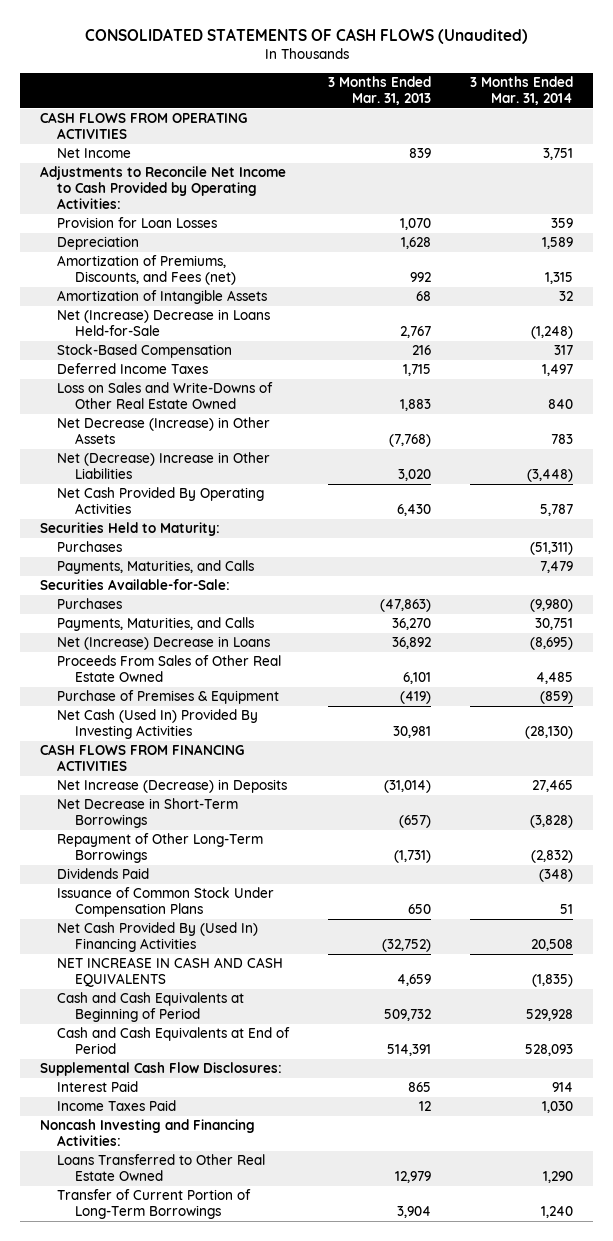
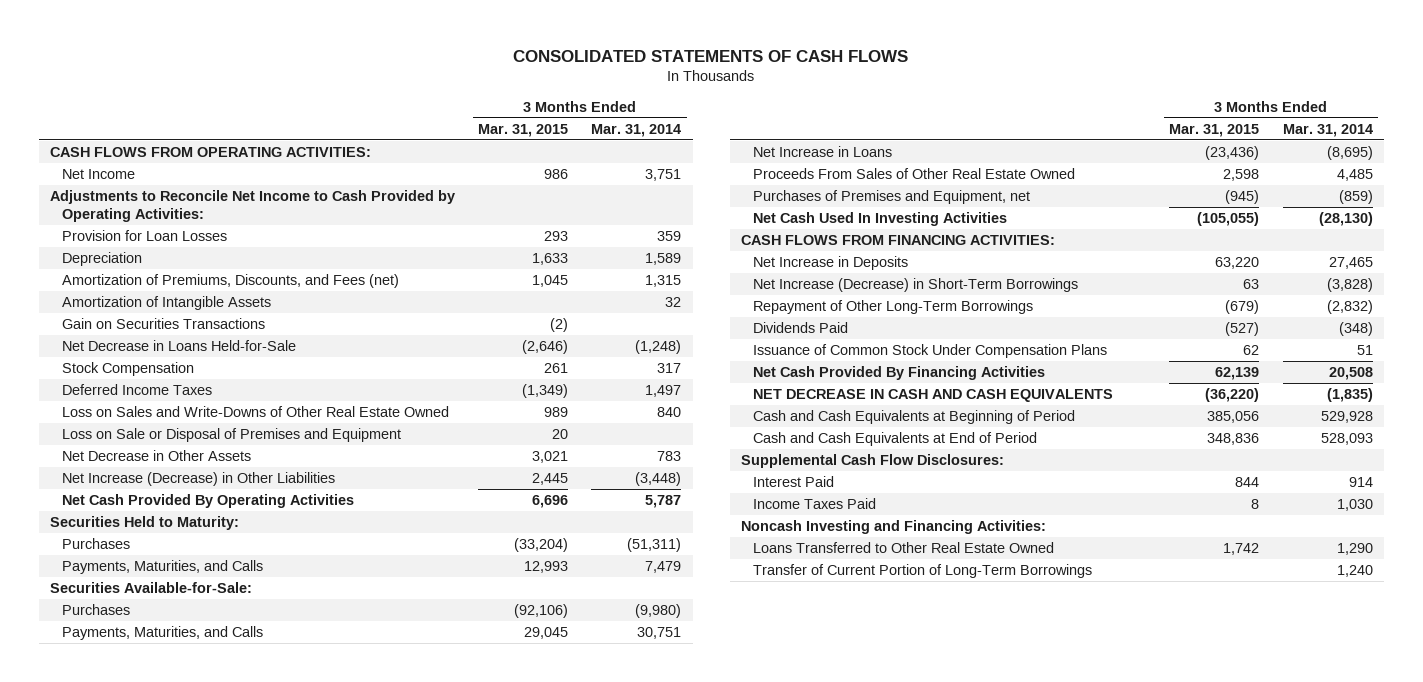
[84,28,528,45] CONSOLIDATED STATEMENTS OF CASH FLOWS (Unaudited) -> [513,49,909,62] CONSOLIDATED STATEMENTS OF CASH FLOWS
[328,75,432,105] 3 Months Ended Mar. 31, 2013 -> none
none -> [478,123,569,137] Mar. 31, 2015
[39,112,247,140] CASH FLOWS FROM OPERATING ACTIVITIES -> [50,146,372,157] CASH FLOWS FROM OPERATING ACTIVITIES:
none -> [61,317,265,329] Gain on Securities Transactions
[57,309,271,337] Net (Increase) Decrease in Loans Held-for-Sale -> [61,339,296,351] Net Decrease in Loans Held-for-Sale
[57,344,233,359] Stock-Based Compensation -> [61,361,194,376] Stock Compensation
none -> [61,427,401,442] Loss on Sale or Disposal of Premises and Equipment
[57,417,271,445] Net Decrease (Increase) in Other Assets -> [61,449,251,461] Net Decrease in Other Assets
[57,452,271,480] Net (Decrease) Increase in Other Liabilities -> [61,471,335,486] Net Increase (Decrease) in Other Liabilities
[57,636,271,651] Net (Increase) Decrease in Loans -> [752,145,892,157] Net Increase in Loans
[57,690,280,705] Purchase of Premises & Equipment -> [752,189,1030,204] Purchases of Premises and Equipment, net
[57,709,259,740] Net Cash (Used In) Provided By Investing Activities -> [752,211,1007,226] Net Cash Used In Investing Activities
[39,744,244,772] CASH FLOWS FROM FINANCING ACTIVITIES -> [741,234,1056,245] CASH FLOWS FROM FINANCING ACTIVITIES:
[57,779,288,794] Net Increase (Decrease) in Deposits -> [752,255,908,270] Net Increase in Deposits
[57,798,239,829] Net Decrease in Short-Term Borrowings -> [752,277,1078,292] Net Increase (Decrease) in Short-Term Borrowings
[57,922,259,953] Net Cash Provided By (Used In) Financing Activities -> [752,365,1045,380] Net Cash Provided By Financing Activities
[57,957,284,988] NET INCREASE IN CASH AND CASH EQUIVALENTS -> [752,388,1113,402] NET DECREASE IN CASH AND CASH EQUIVALENTS

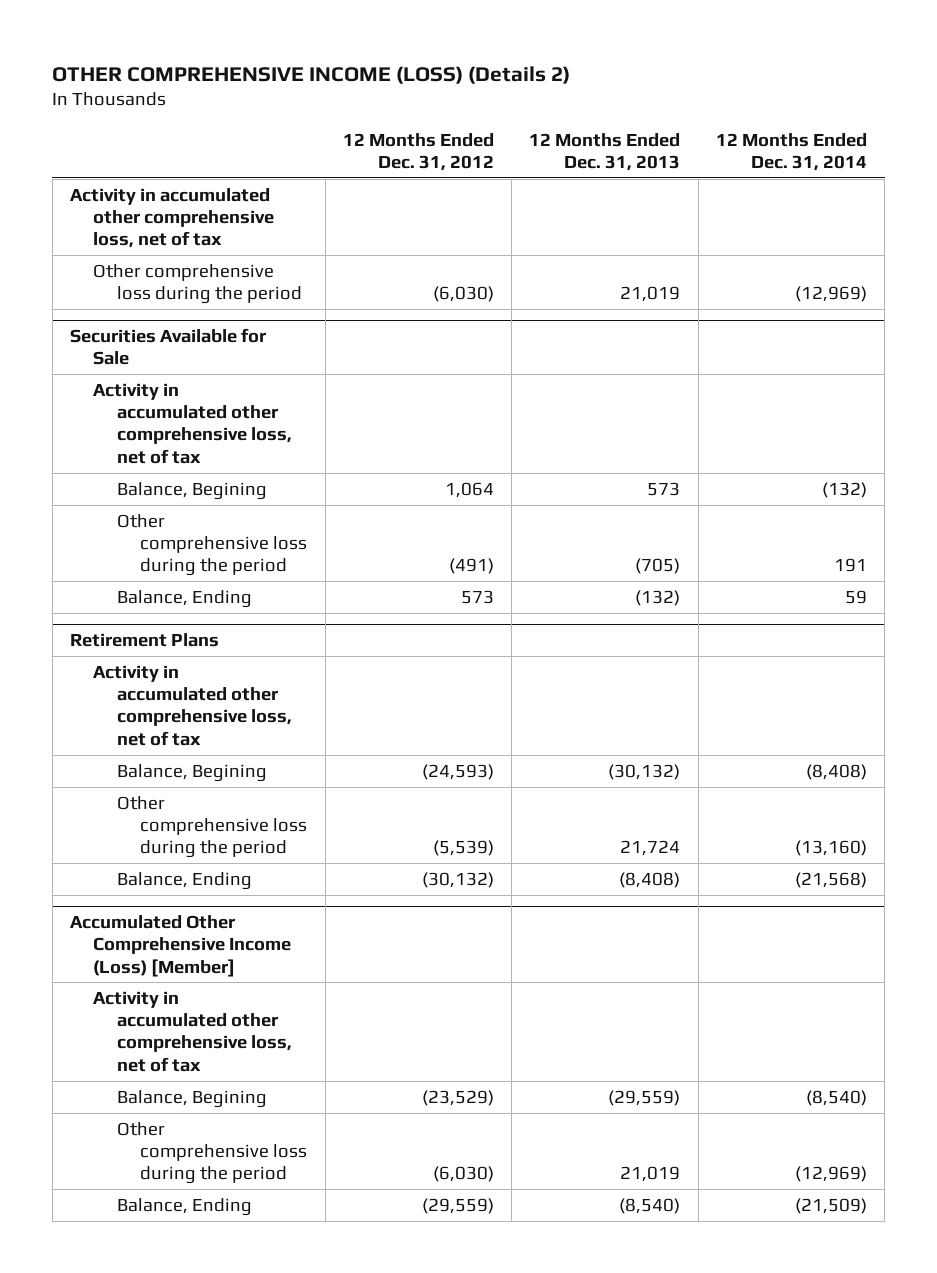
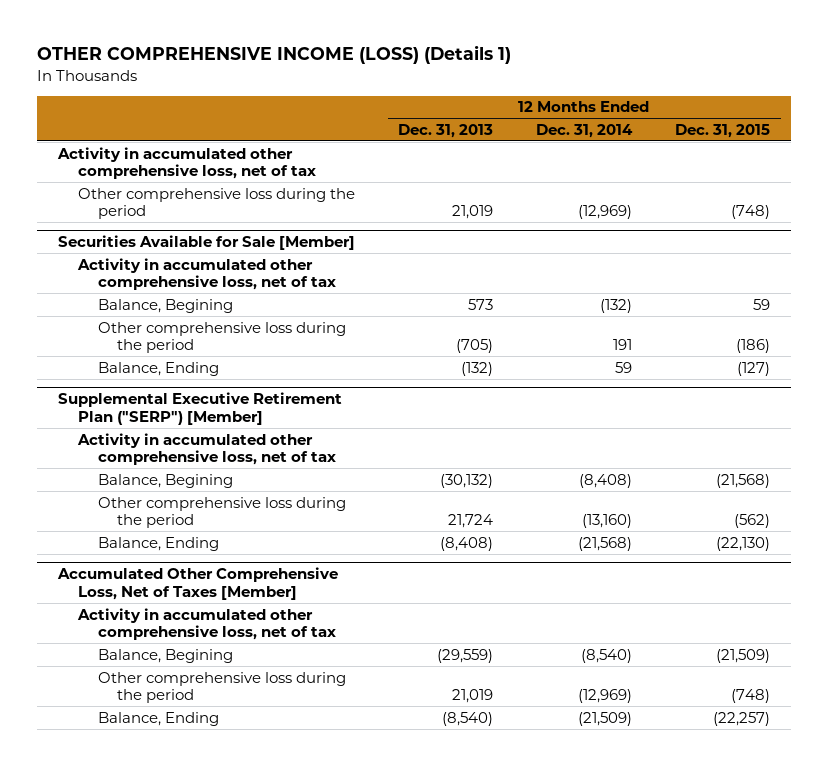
[52,65,571,84] OTHER COMPREHENSIVE INCOME (LOSS) (Details 2) -> [36,45,511,65] OTHER COMPREHENSIVE INCOME (LOSS) (Details 1)
[342,132,494,171] 12 Months Ended Dec. 31, 2012 -> none
none -> [674,123,770,138] Dec. 31, 2015
[69,327,267,366] Securities Available for Sale -> [58,235,356,251] Securities Available for Sale [Member]
[69,632,219,647] Retirement Plans -> [58,392,343,426] Supplemental Executive Retirement Plan ("SERP") [Member]
[69,914,292,977] Accumulated Other Comprehensive Income (Loss) [Member] -> [57,567,339,601] Accumulated Other Comprehensive Loss, Net of Taxes [Member]

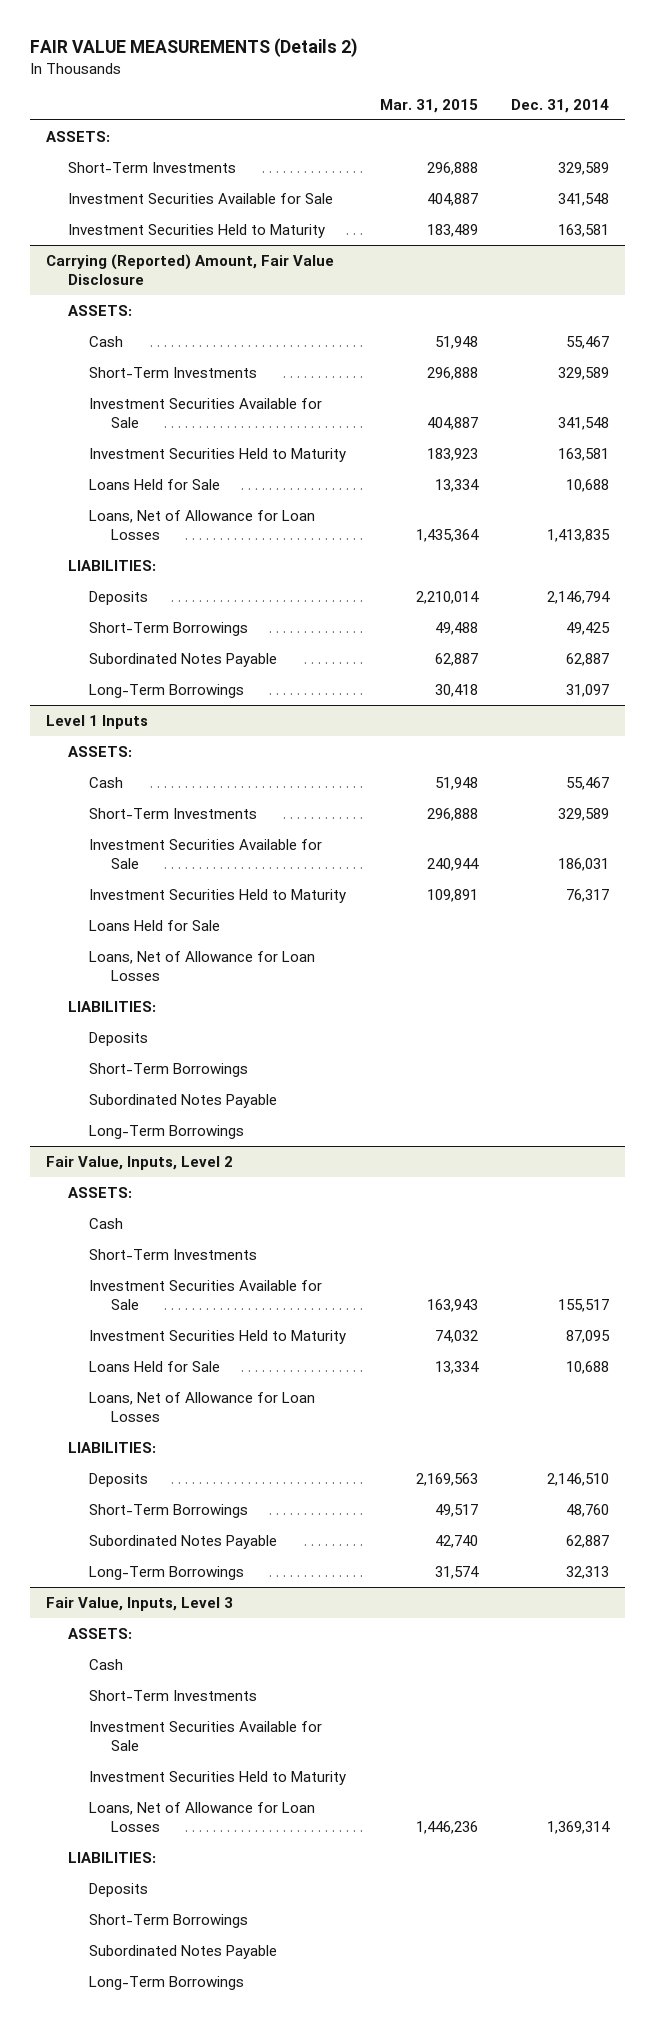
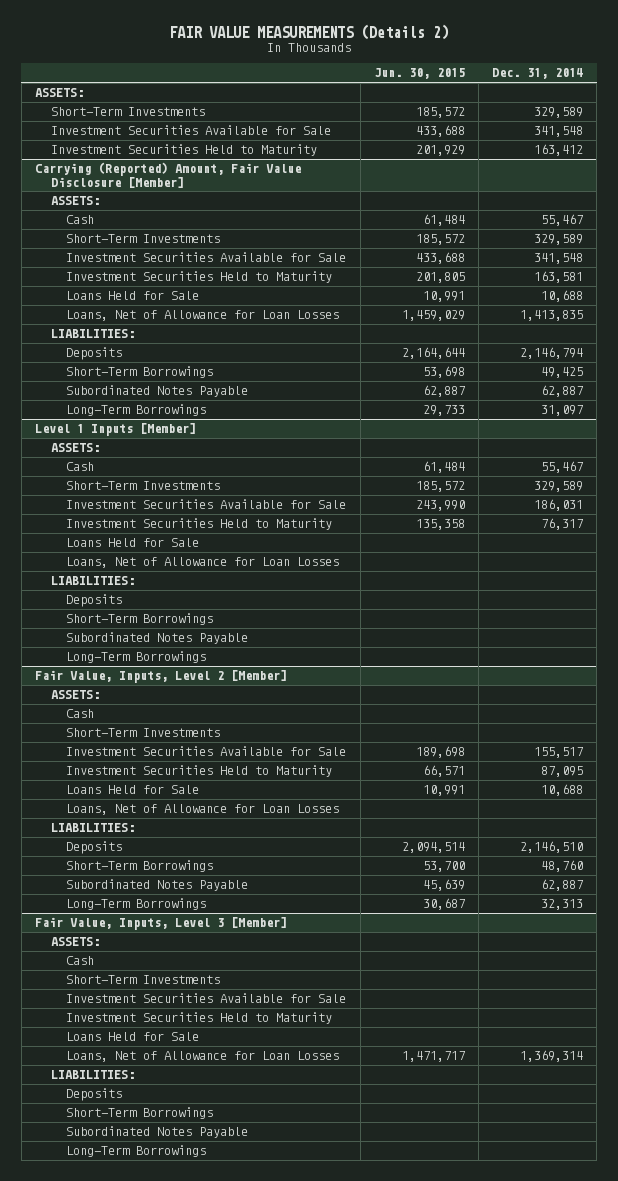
[379,98,478,113] Mar. 31, 2015 -> none
none -> [373,68,465,80] Jun. 30, 2015
[557,223,609,237] 163,581 -> [534,144,584,157] 163,412
[46,253,335,285] Carrying (Reported) Amount, Fair Value Disclosure -> [35,162,302,188] Carrying (Reported) Amount, Fair Value Disclosure [Member]
[46,714,149,729] Level 1 Inputs -> [35,423,197,437] Level 1 Inputs [Member]
[46,1155,234,1170] Fair Value, Inputs, Level 2 -> [35,670,288,684] Fair Value, Inputs, Level 2 [Member]
[46,1596,234,1611] Fair Value, Inputs, Level 3 -> [35,917,288,931] Fair Value, Inputs, Level 3 [Member]
none -> [66,1032,200,1042] Loans Held for Sale

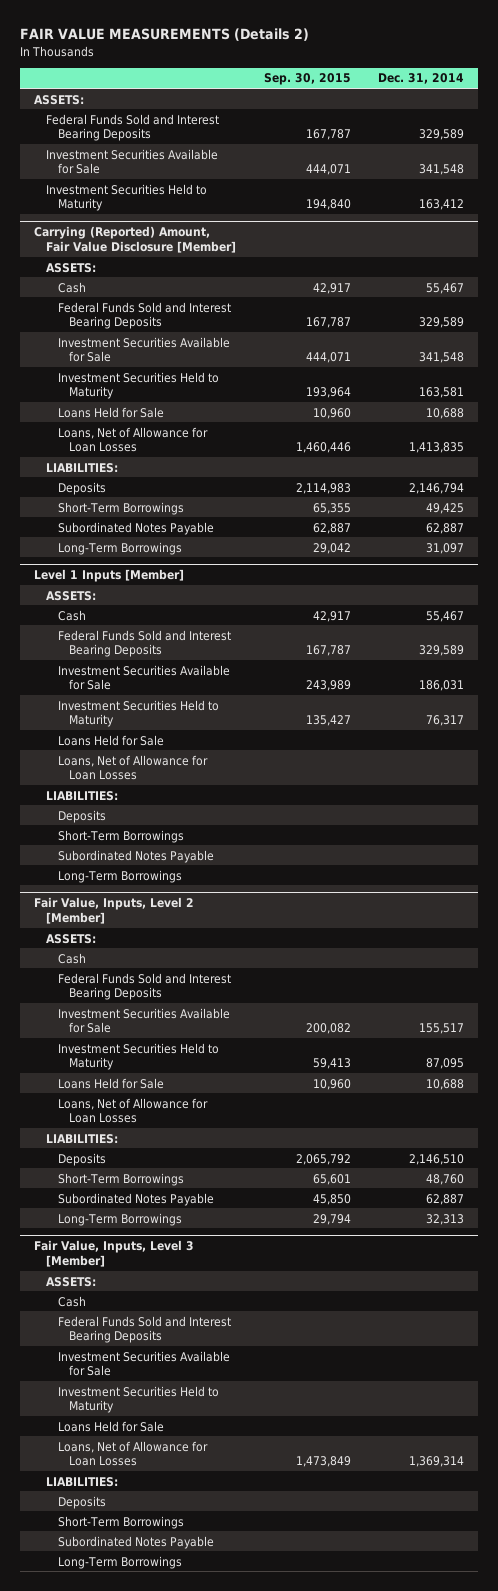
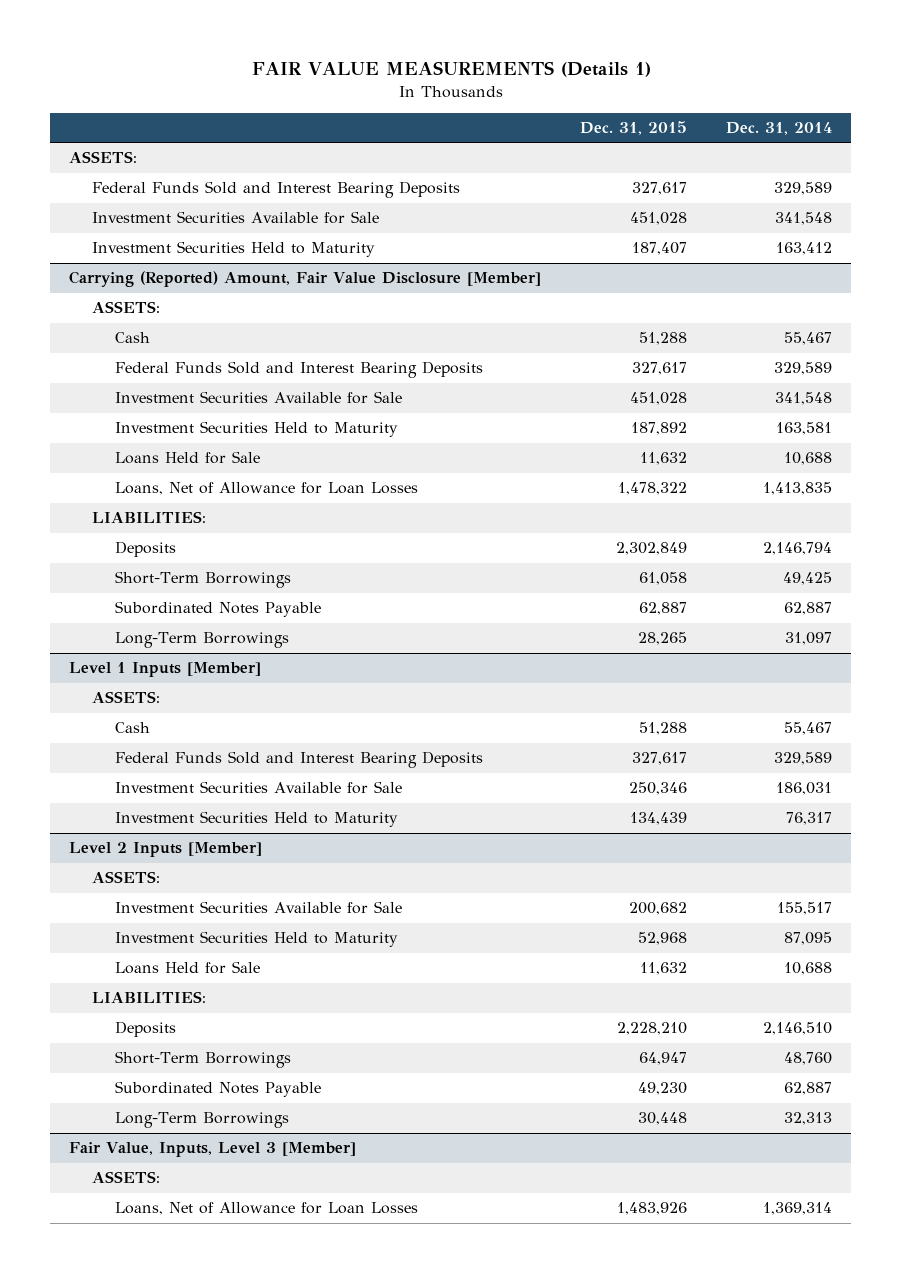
[20,28,310,42] FAIR VALUE MEASUREMENTS (Details 2) -> [251,60,651,77] FAIR VALUE MEASUREMENTS (Details 1)
[263,73,351,86] Sep. 30, 2015 -> none
none -> [580,121,688,136] Dec. 31, 2015
[57,734,164,746] Loans Held for Sale -> none
[57,754,208,781] Loans, Net of Allowance for Loan Losses -> none
[45,790,118,801] LIABILITIES: -> none
[57,809,106,823] Deposits -> none
[57,829,184,843] Short-Term Borrowings -> none
[57,849,214,863] Subordinated Notes Payable -> none
[57,869,182,883] Long-Term Borrowings -> none
[34,897,195,924] Fair Value, Inputs, Level 2 [Member] -> [69,842,263,858] Level 2 Inputs [Member]
[57,952,86,964] Cash -> none
[57,972,231,1001] Federal Funds Sold and Interest Bearing Deposits -> none
[57,1097,208,1124] Loans, Net of Allowance for Loan Losses -> none
[57,1295,86,1307] Cash -> none
[57,1315,231,1344] Federal Funds Sold and Interest Bearing Deposits -> none
[57,1350,230,1377] Investment Securities Available for Sale -> none
[57,1385,219,1414] Investment Securities Held to Maturity -> none
[57,1420,164,1432] Loans Held for Sale -> none
[45,1476,118,1487] LIABILITIES: -> none
[57,1495,106,1509] Deposits -> none
[57,1515,184,1529] Short-Term Borrowings -> none
[57,1535,214,1549] Subordinated Notes Payable -> none
[57,1555,182,1569] Long-Term Borrowings -> none

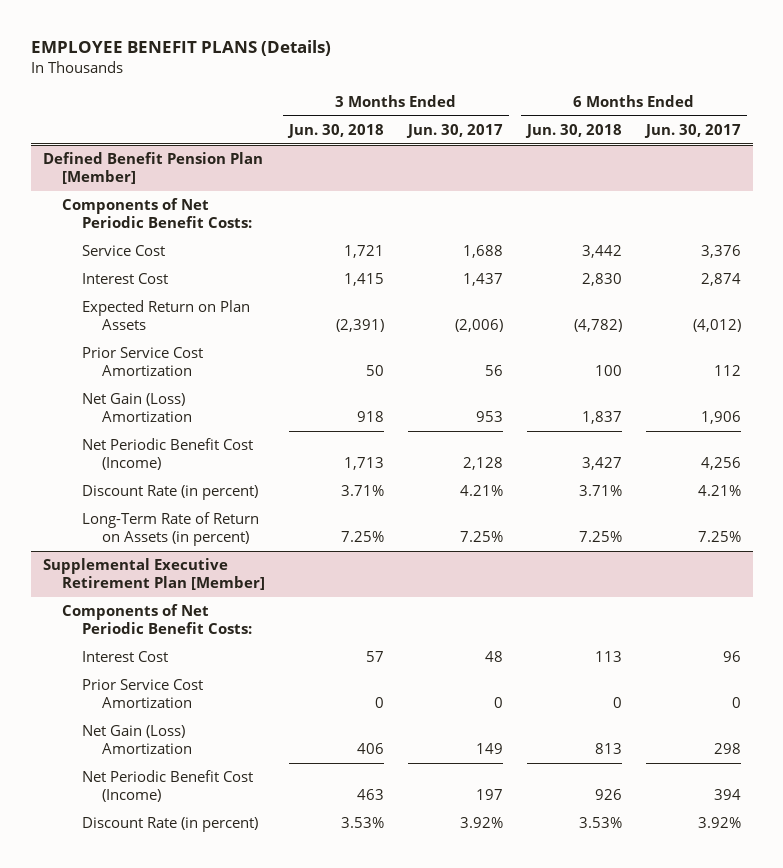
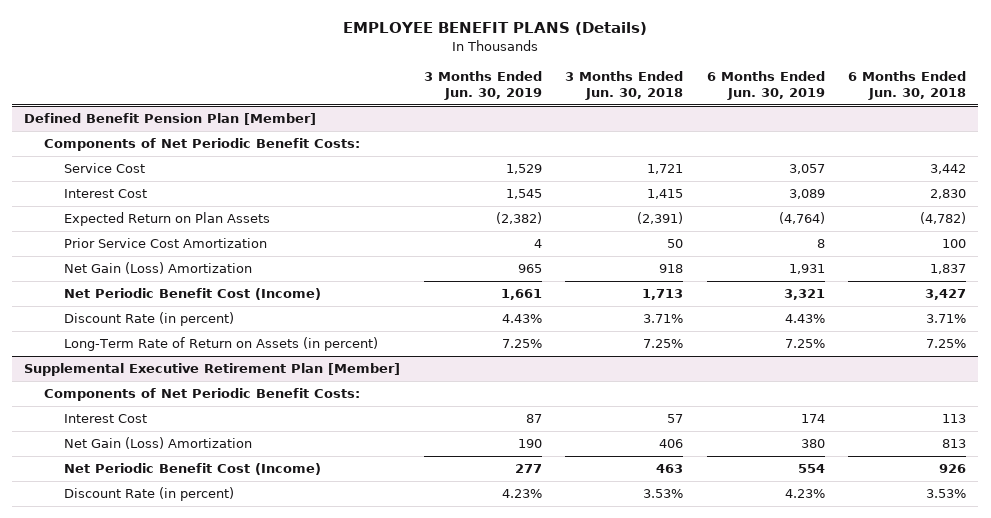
[406,123,504,138] Jun. 30, 2017 -> none
[643,123,741,138] Jun. 30, 2017 -> none
none -> [423,71,542,100] 3 Months Ended Jun. 30, 2019
none -> [706,71,825,100] 6 Months Ended Jun. 30, 2019
[82,679,204,708] Prior Service Cost Amortization -> none

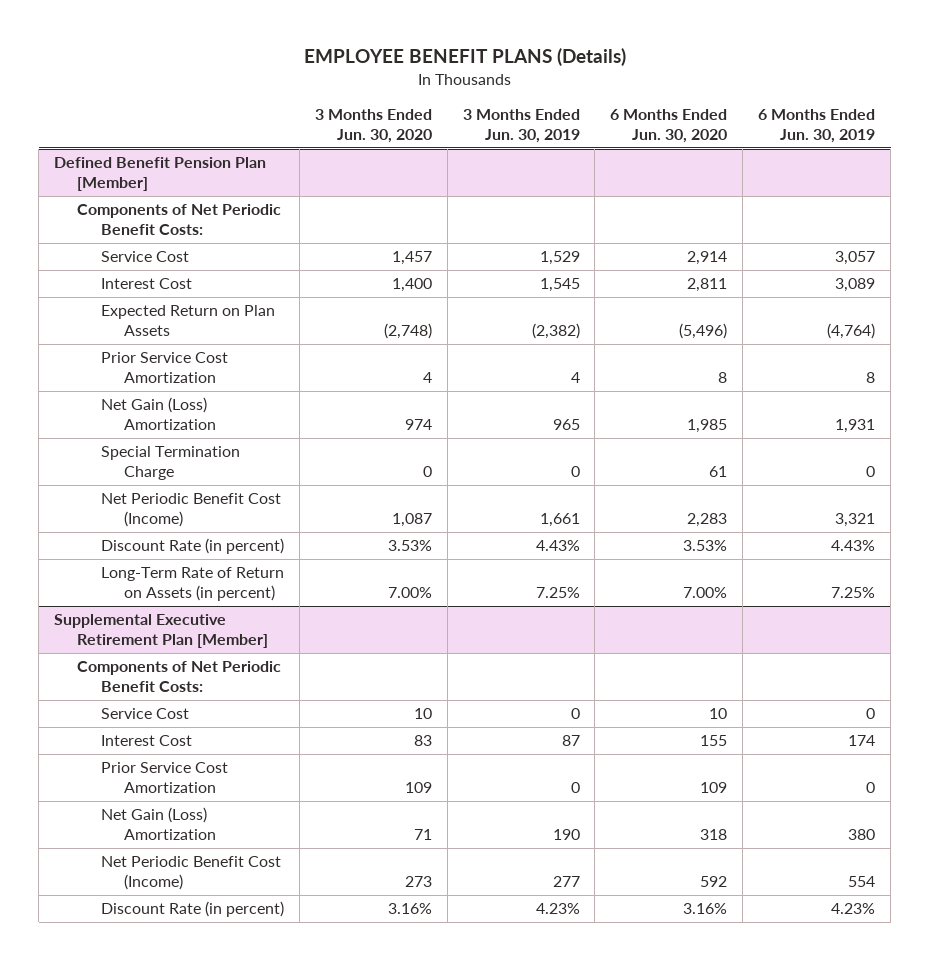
[565,71,684,100] 3 Months Ended Jun. 30, 2018 -> none
[848,71,967,100] 6 Months Ended Jun. 30, 2018 -> none
none -> [314,109,432,143] 3 Months Ended Jun. 30, 2020
none -> [610,109,728,143] 6 Months Ended Jun. 30, 2020
none -> [100,446,240,481] Special Termination Charge
none -> [100,708,189,720] Service Cost
none -> [100,762,228,794] Prior Service Cost Amortization

